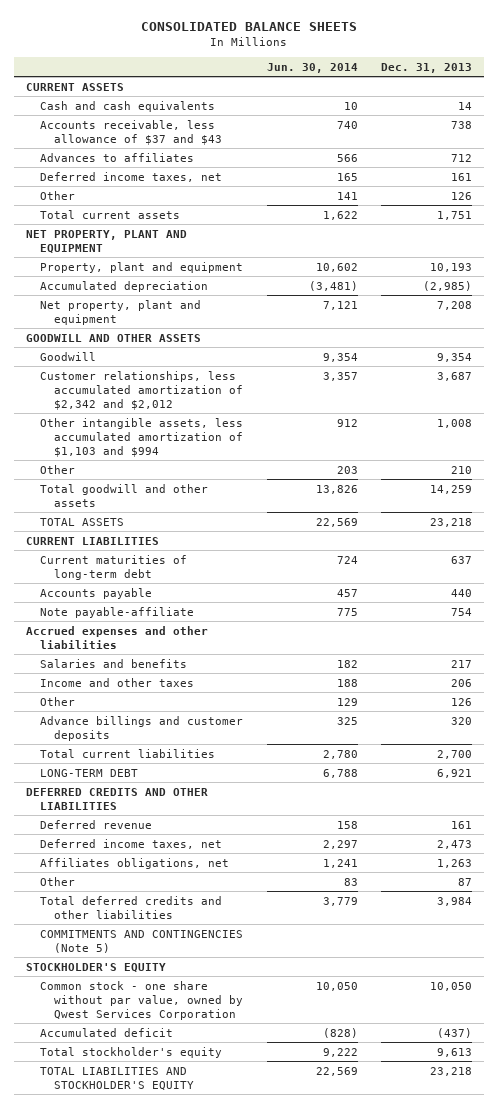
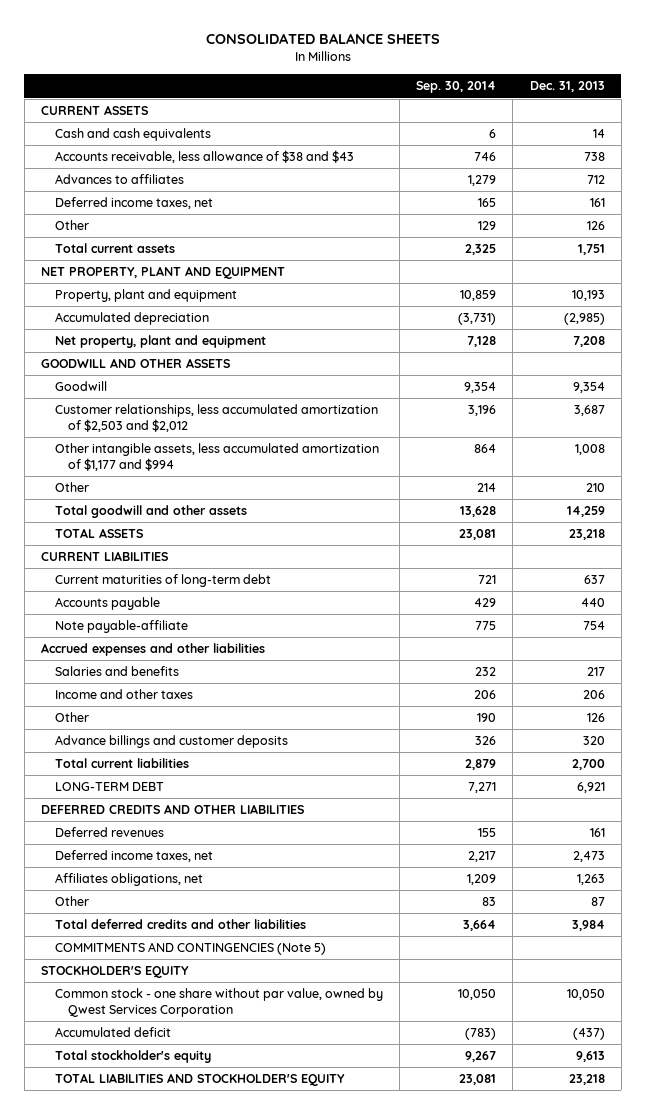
[266,62,358,73] Jun. 30, 2014 -> none
none -> [416,81,497,94] Sep. 30, 2014
[39,119,223,145] Accounts receivable, less allowance of $37 and $43 -> [54,150,354,164] Accounts receivable, less allowance of $38 and $43
[39,370,244,410] Customer relationships, less accumulated amortization of $2,342 and $2,012 -> [54,404,378,433] Customer relationships, less accumulated amortization of $2,503 and $2,012
[39,417,244,457] Other intangible assets, less accumulated amortization of $1,103 and $994 -> [54,443,379,472] Other intangible assets, less accumulated amortization of $1,177 and $994
[39,819,152,829] Deferred revenue -> [54,827,164,838] Deferred revenues

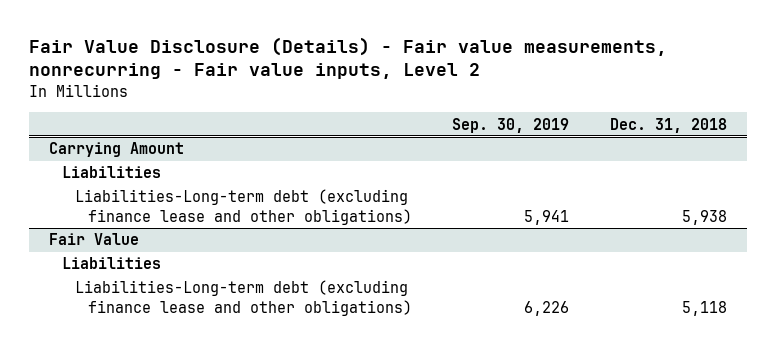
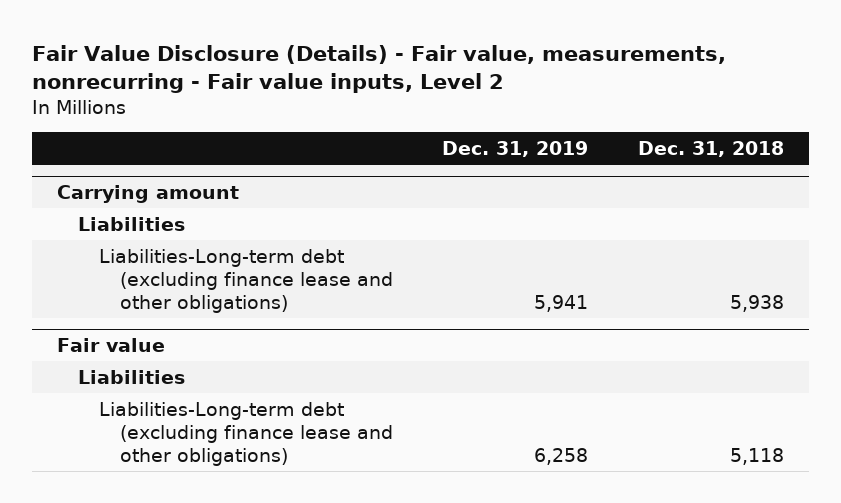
[29,36,668,80] Fair Value Disclosure (Details) - Fair value measurements, nonrecurring - Fair value inputs, Level 2 -> [32,44,727,94] Fair Value Disclosure (Details) - Fair value, measurements, nonrecurring - Fair value inputs, Level 2
[452,117,570,133] Sep. 30, 2019 -> none
none -> [442,140,589,157] Dec. 31, 2019
[49,142,185,158] Carrying Amount -> [56,185,239,204] Carrying amount
[49,233,140,246] Fair Value -> [56,338,165,353] Fair value

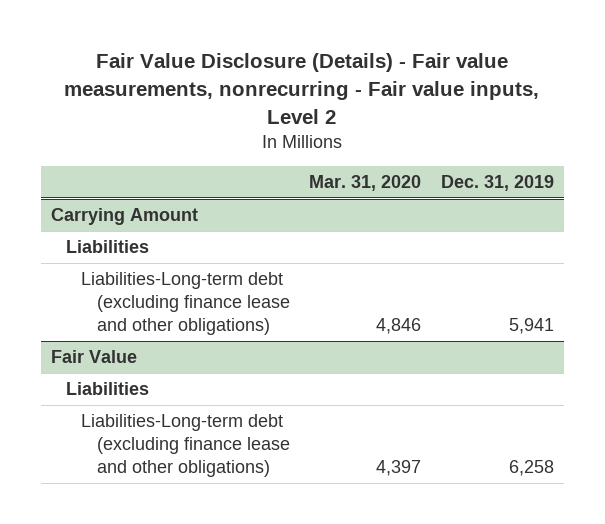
[32,44,727,94] Fair Value Disclosure (Details) - Fair value, measurements, nonrecurring - Fair value inputs, Level 2 -> [64,53,540,124] Fair Value Disclosure (Details) - Fair value measurements, nonrecurring - Fair value inputs, Level 2
[637,140,784,157] Dec. 31, 2018 -> none
none -> [309,174,422,191] Mar. 31, 2020
[56,185,239,204] Carrying amount -> [50,208,198,226] Carrying Amount
[56,338,165,353] Fair value -> [50,350,137,364] Fair Value

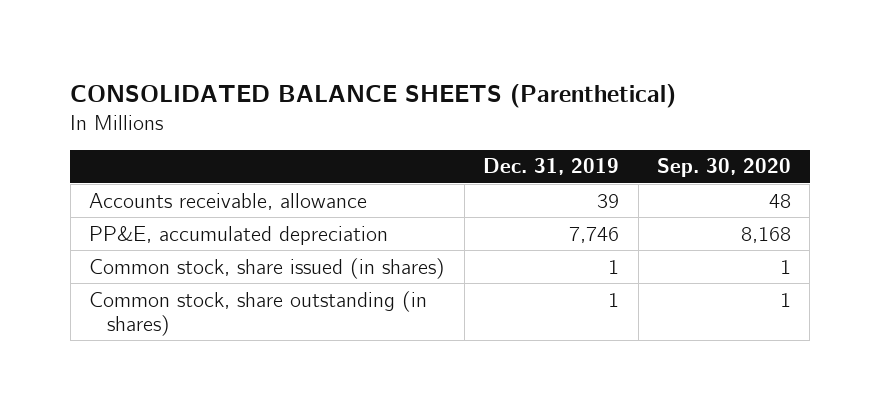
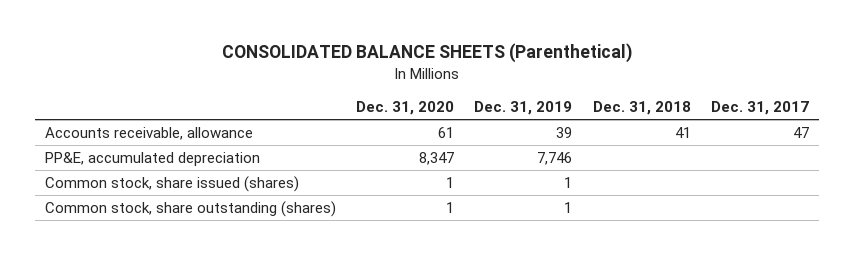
[657,158,792,178] Sep. 30, 2020 -> none
none -> [356,100,455,115] Dec. 31, 2020
none -> [592,100,691,115] Dec. 31, 2018
none -> [710,100,809,115] Dec. 31, 2017
[89,257,446,279] Common stock, share issued (in shares) -> [45,176,300,193] Common stock, share issued (shares)
[89,290,428,336] Common stock, share outstanding (in shares) -> [45,201,337,218] Common stock, share outstanding (shares)

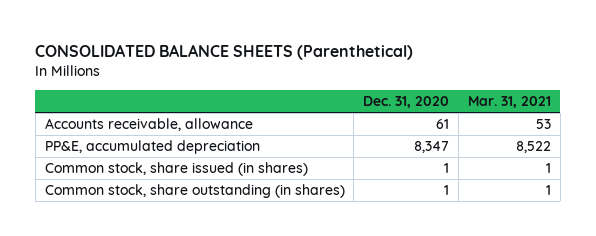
[474,100,573,115] Dec. 31, 2019 -> none
[592,100,691,115] Dec. 31, 2018 -> none
[710,100,809,115] Dec. 31, 2017 -> none
none -> [467,96,551,109] Mar. 31, 2021
[45,176,300,193] Common stock, share issued (shares) -> [44,162,308,177] Common stock, share issued (in shares)
[45,201,337,218] Common stock, share outstanding (shares) -> [44,184,345,199] Common stock, share outstanding (in shares)

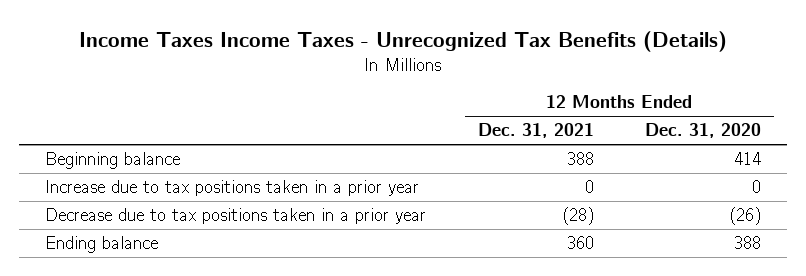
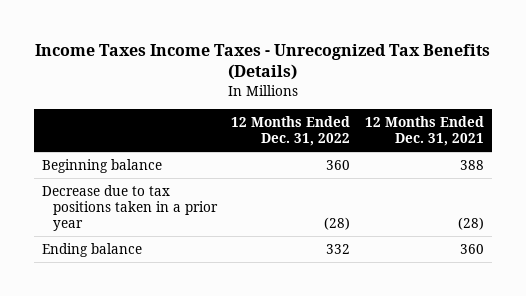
[645,123,762,139] Dec. 31, 2020 -> none
none -> [231,116,351,147] 12 Months Ended Dec. 31, 2022
[45,180,420,197] Increase due to tax positions taken in a prior year -> none

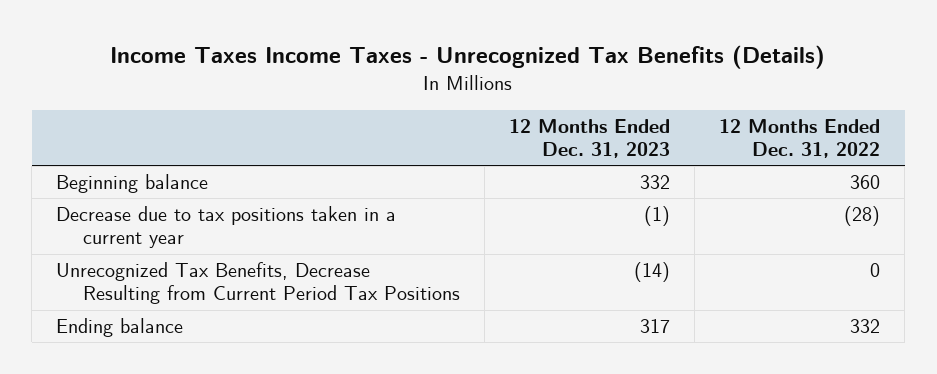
[365,116,485,147] 12 Months Ended Dec. 31, 2021 -> none
none -> [509,119,671,159] 12 Months Ended Dec. 31, 2023
[41,184,218,232] Decrease due to tax positions taken in a prior year -> [56,206,397,249] Decrease due to tax positions taken in a current year
none -> [56,262,460,305] Unrecognized Tax Benefits, Decrease Resulting from Current Period Tax Positions

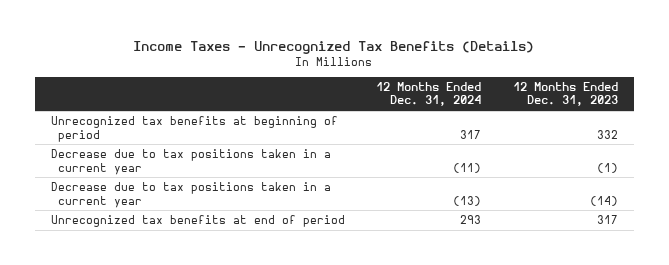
[110,44,826,69] Income Taxes Income Taxes - Unrecognized Tax Benefits (Details) -> [133,41,535,55] Income Taxes - Unrecognized Tax Benefits (Details)
[719,119,881,159] 12 Months Ended Dec. 31, 2022 -> none
none -> [376,81,482,107] 12 Months Ended Dec. 31, 2024
[56,174,209,194] Beginning balance -> [50,116,338,142] Unrecognized tax benefits at beginning of period
[56,262,460,305] Unrecognized Tax Benefits, Decrease Resulting from Current Period Tax Positions -> [50,182,331,208] Decrease due to tax positions taken in a current year
[56,318,184,338] Ending balance -> [50,215,345,228] Unrecognized tax benefits at end of period

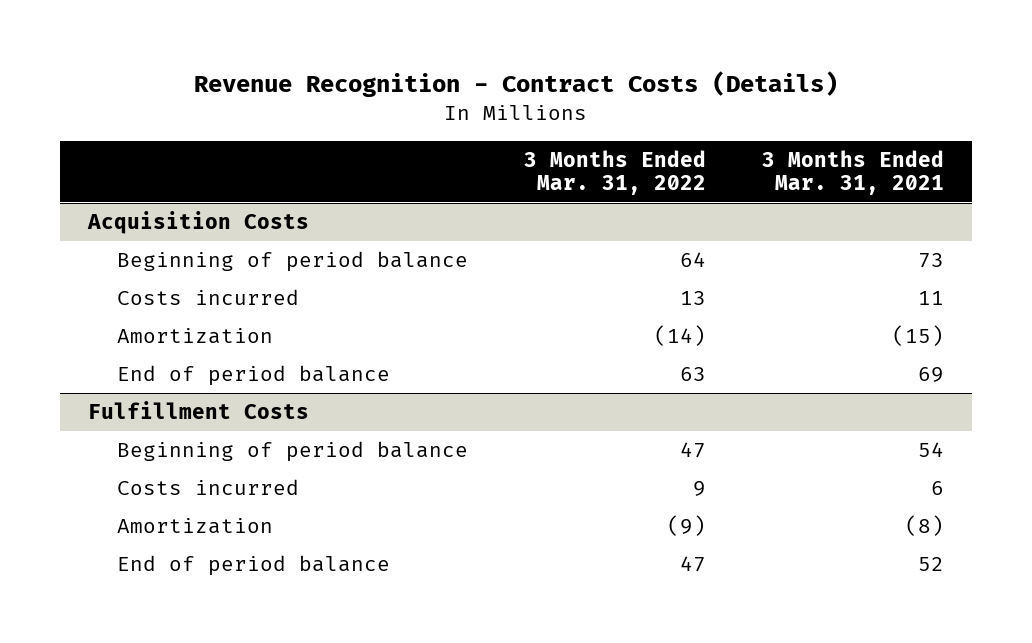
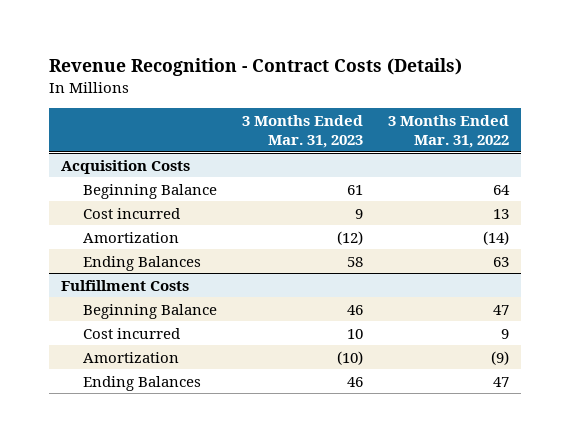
[761,149,944,196] 3 Months Ended Mar. 31, 2021 -> none
none -> [241,114,363,149] 3 Months Ended Mar. 31, 2023
[117,250,469,272] Beginning of period balance -> [83,183,218,199] Beginning Balance
[117,288,300,305] Costs incurred -> [83,207,181,219] Cost incurred
[117,364,391,386] End of period balance -> [83,255,202,271] Ending Balances
[117,440,469,462] Beginning of period balance -> [83,303,218,319] Beginning Balance
[117,478,300,495] Costs incurred -> [83,327,181,339] Cost incurred
[117,554,391,576] End of period balance -> [83,375,202,391] Ending Balances

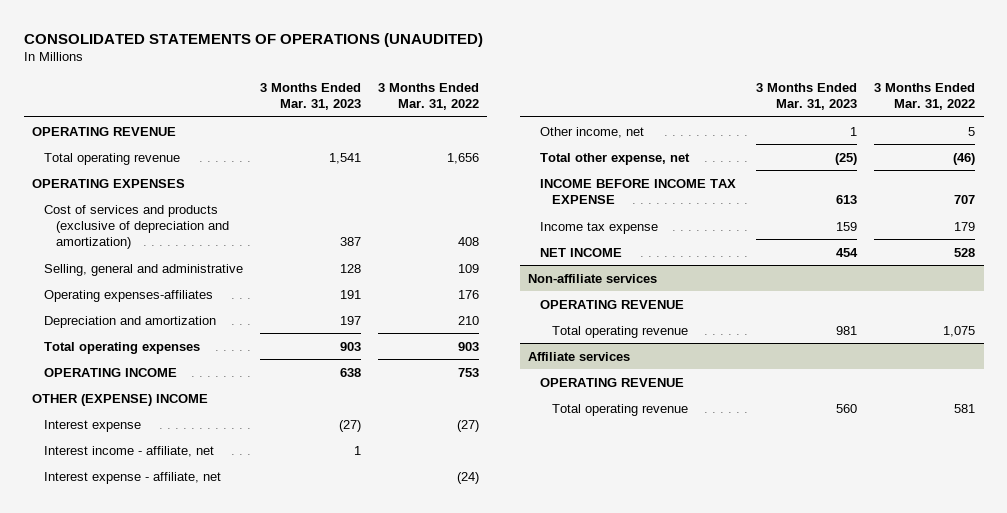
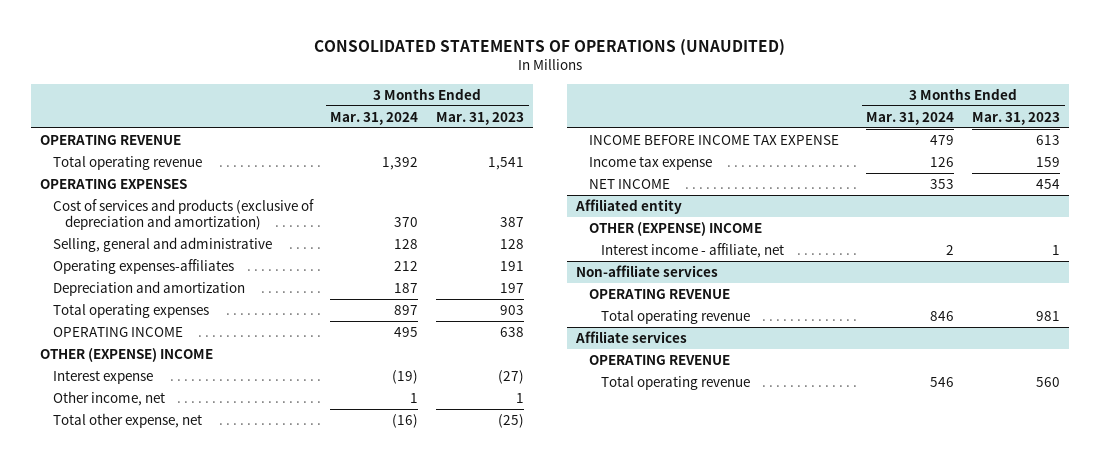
[377,82,479,110] 3 Months Ended Mar. 31, 2022 -> none
none -> [330,111,419,125] Mar. 31, 2024
[43,445,214,457] Interest income - affiliate, net -> none
[43,471,221,484] Interest expense - affiliate, net -> none
none -> [574,198,682,214] Affiliated entity
none -> [588,221,762,236] OTHER (EXPENSE) INCOME
none -> [601,242,785,258] Interest income - affiliate, net

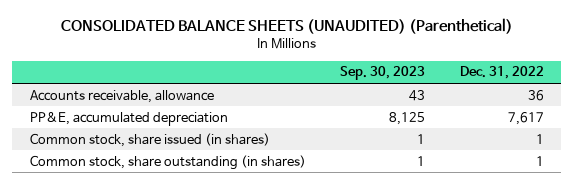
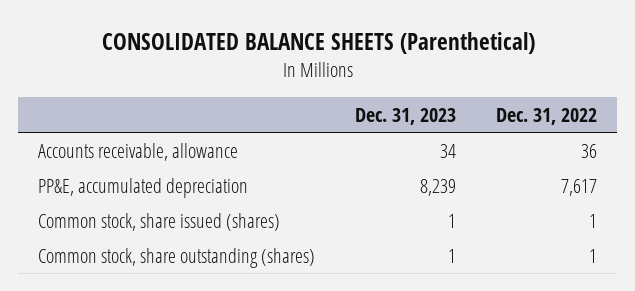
[60,18,513,35] CONSOLIDATED BALANCE SHEETS (UNAUDITED) (Parenthetical) -> [101,31,535,54] CONSOLIDATED BALANCE SHEETS (Parenthetical)
[340,66,426,81] Sep. 30, 2023 -> none
none -> [355,107,457,125] Dec. 31, 2023
[29,132,270,147] Common stock, share issued (in shares) -> [38,212,281,231] Common stock, share issued (shares)
[29,154,306,170] Common stock, share outstanding (in shares) -> [38,247,316,268] Common stock, share outstanding (shares)

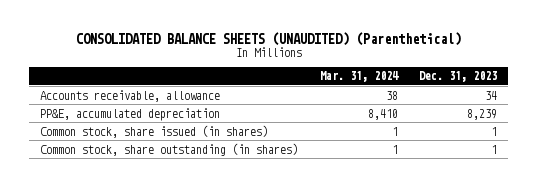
[101,31,535,54] CONSOLIDATED BALANCE SHEETS (Parenthetical) -> [75,32,461,47] CONSOLIDATED BALANCE SHEETS (UNAUDITED) (Parenthetical)
[495,107,597,125] Dec. 31, 2022 -> none
none -> [319,71,399,83] Mar. 31, 2024
[38,212,281,231] Common stock, share issued (shares) -> [40,124,269,138] Common stock, share issued (in shares)
[38,247,316,268] Common stock, share outstanding (shares) -> [40,142,299,156] Common stock, share outstanding (in shares)

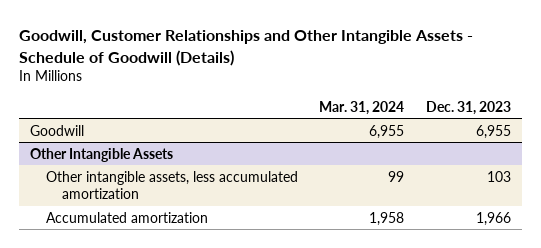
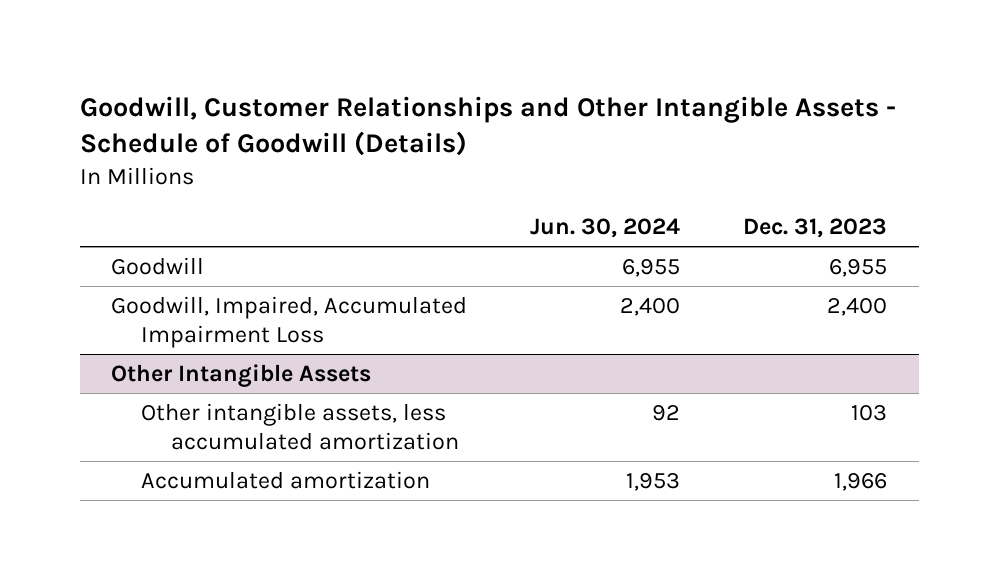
[319,100,405,115] Mar. 31, 2024 -> none
none -> [530,217,681,238] Jun. 30, 2024
none -> [111,295,468,349] Goodwill, Impaired, Accumulated Impairment Loss

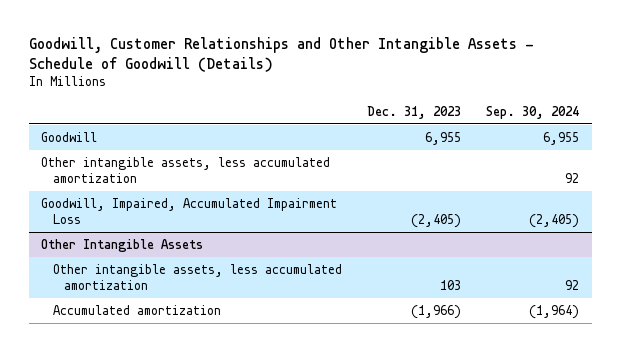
[530,217,681,238] Jun. 30, 2024 -> none
none -> [485,105,579,119] Sep. 30, 2024
none -> [41,156,331,183] Other intangible assets, less accumulated amortization
[827,297,888,316] 2,400 -> [410,213,461,228] (2,405)
[834,472,888,491] 1,966 -> [410,304,461,319] (1,966)

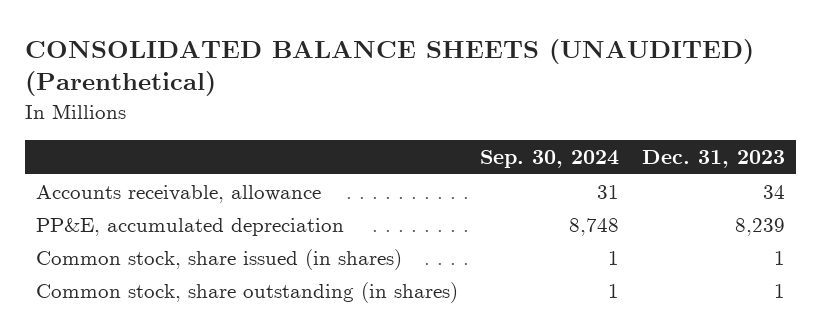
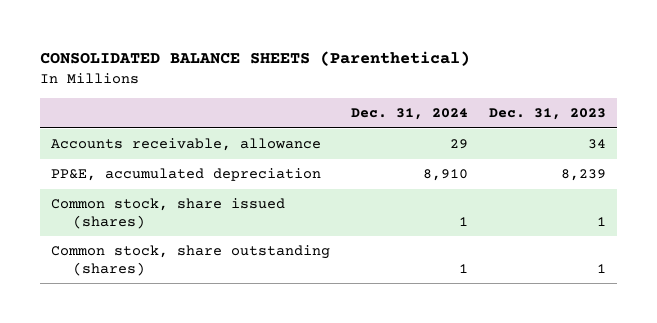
[24,38,754,97] CONSOLIDATED BALANCE SHEETS (UNAUDITED) (Parenthetical) -> [40,51,471,67] CONSOLIDATED BALANCE SHEETS (Parenthetical)
[480,150,620,169] Sep. 30, 2024 -> none
none -> [350,108,468,121] Dec. 31, 2024
[36,249,403,271] Common stock, share issued (in shares) -> [50,198,285,229] Common stock, share issued (shares)
[36,282,459,304] Common stock, share outstanding (in shares) -> [50,245,330,276] Common stock, share outstanding (shares)

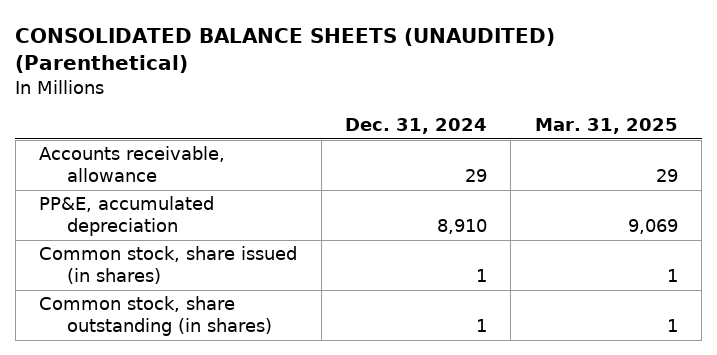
[40,51,471,67] CONSOLIDATED BALANCE SHEETS (Parenthetical) -> [15,27,556,74] CONSOLIDATED BALANCE SHEETS (UNAUDITED) (Parenthetical)
[489,108,607,121] Dec. 31, 2023 -> none
none -> [534,118,678,135] Mar. 31, 2025
[50,198,285,229] Common stock, share issued (shares) -> [39,246,298,285] Common stock, share issued (in shares)
[50,245,330,276] Common stock, share outstanding (shares) -> [39,296,272,337] Common stock, share outstanding (in shares)

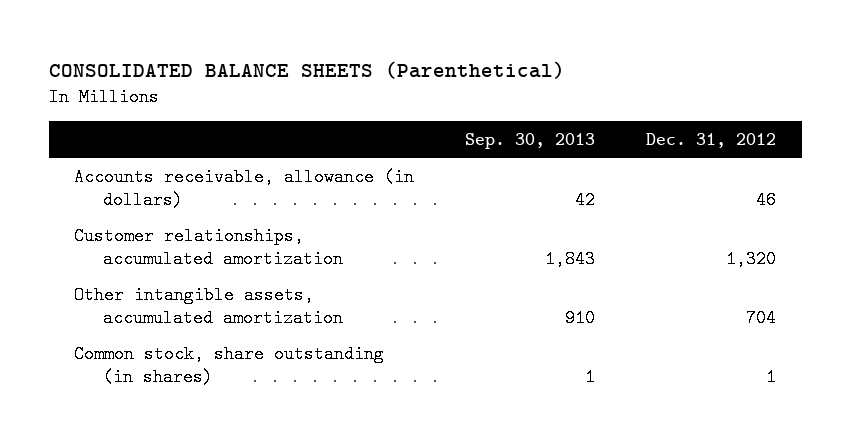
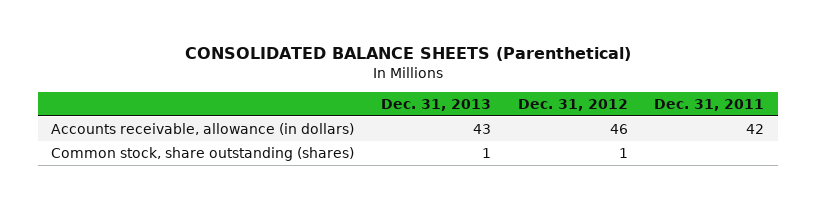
[465,132,596,149] Sep. 30, 2013 -> none
none -> [381,99,492,112] Dec. 31, 2013
none -> [654,99,765,112] Dec. 31, 2011
[74,226,344,268] Customer relationships, accumulated amortization -> none
[74,285,344,327] Other intangible assets, accumulated amortization -> none
[74,344,385,386] Common stock, share outstanding (in shares) -> [51,146,355,161] Common stock, share outstanding (shares)

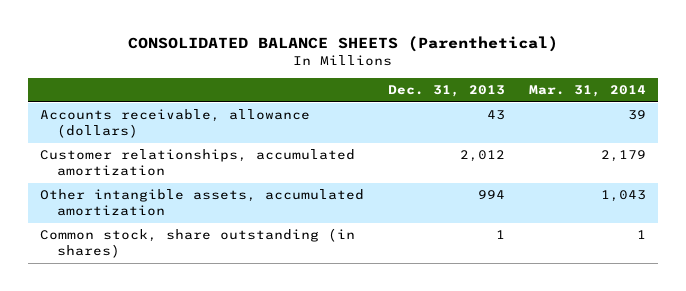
[517,99,628,112] Dec. 31, 2012 -> none
[654,99,765,112] Dec. 31, 2011 -> none
none -> [528,85,646,98] Mar. 31, 2014
[51,122,355,135] Accounts receivable, allowance (in dollars) -> [40,109,311,139] Accounts receivable, allowance (dollars)
none -> [40,149,356,177] Customer relationships, accumulated amortization
none -> [40,189,365,217] Other intangible assets, accumulated amortization
[51,146,355,161] Common stock, share outstanding (shares) -> [40,228,356,259] Common stock, share outstanding (in shares)

